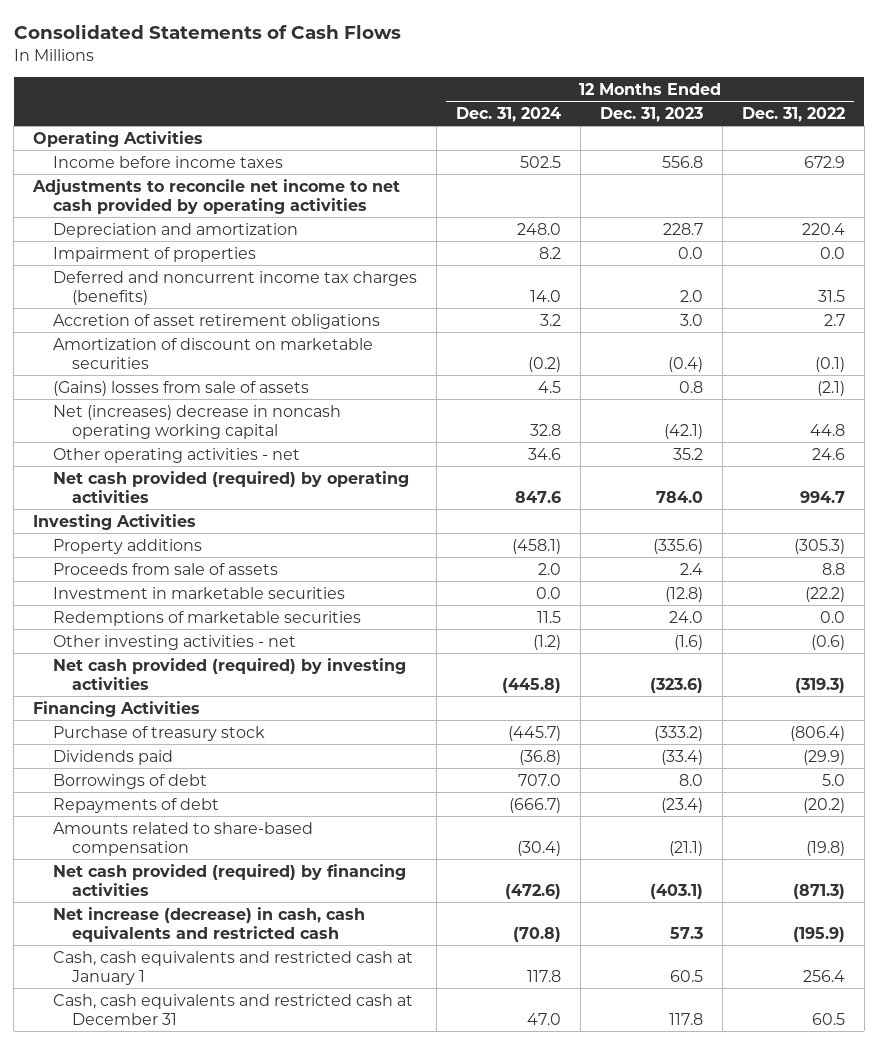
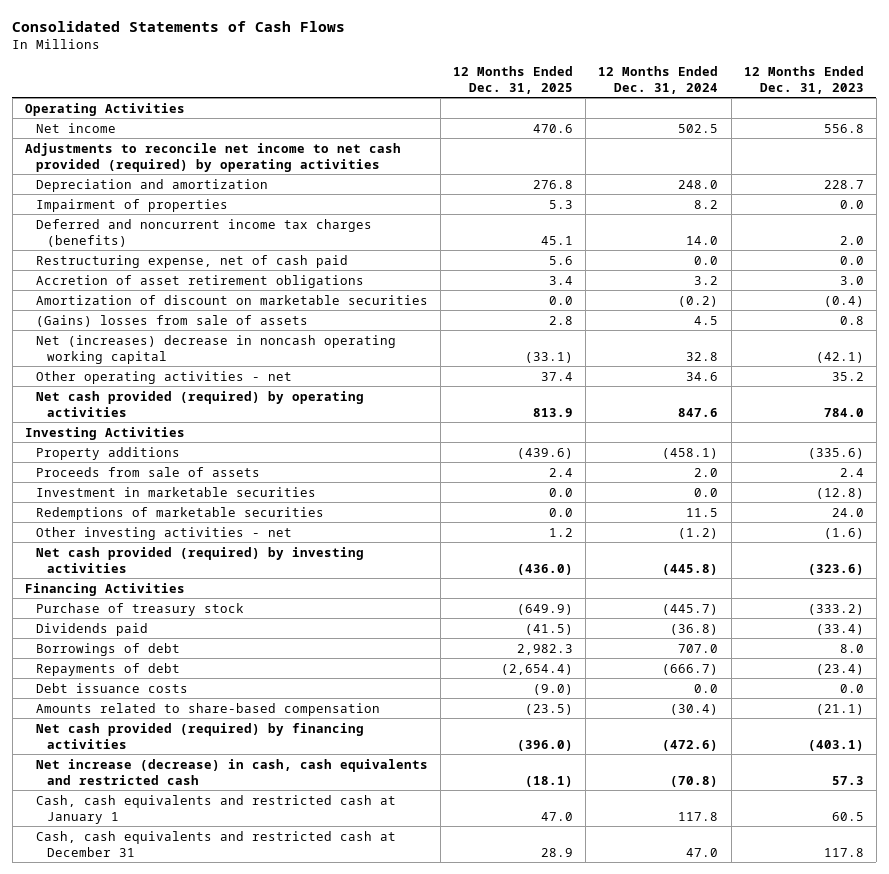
[741,106,845,122] Dec. 31, 2022 -> none
none -> [453,65,574,94] 12 Months Ended Dec. 31, 2025
[52,155,283,168] Income before income taxes -> [35,122,116,133] Net income
[32,178,401,214] Adjustments to reconcile net income to net cash provided by operating activities -> [25,142,402,172] Adjustments to reconcile net income to net cash provided (required) by operating activities
none -> [35,254,348,268] Restructuring expense, net of cash paid
none -> [35,682,188,693] Debt issuance costs

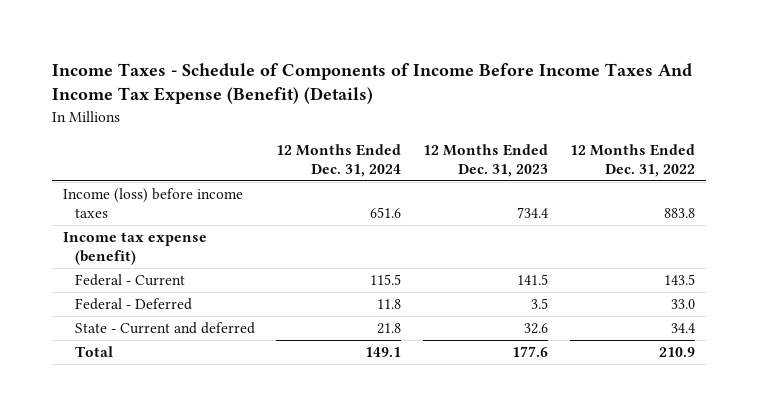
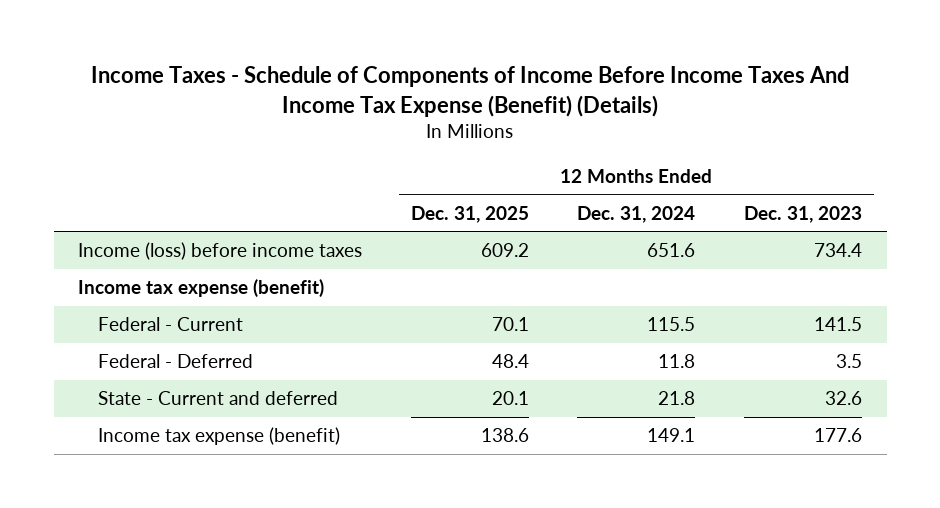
[570,143,696,177] 12 Months Ended Dec. 31, 2022 -> none
none -> [410,205,529,223] Dec. 31, 2025
[74,346,113,358] Total -> [98,427,341,446] Income tax expense (benefit)

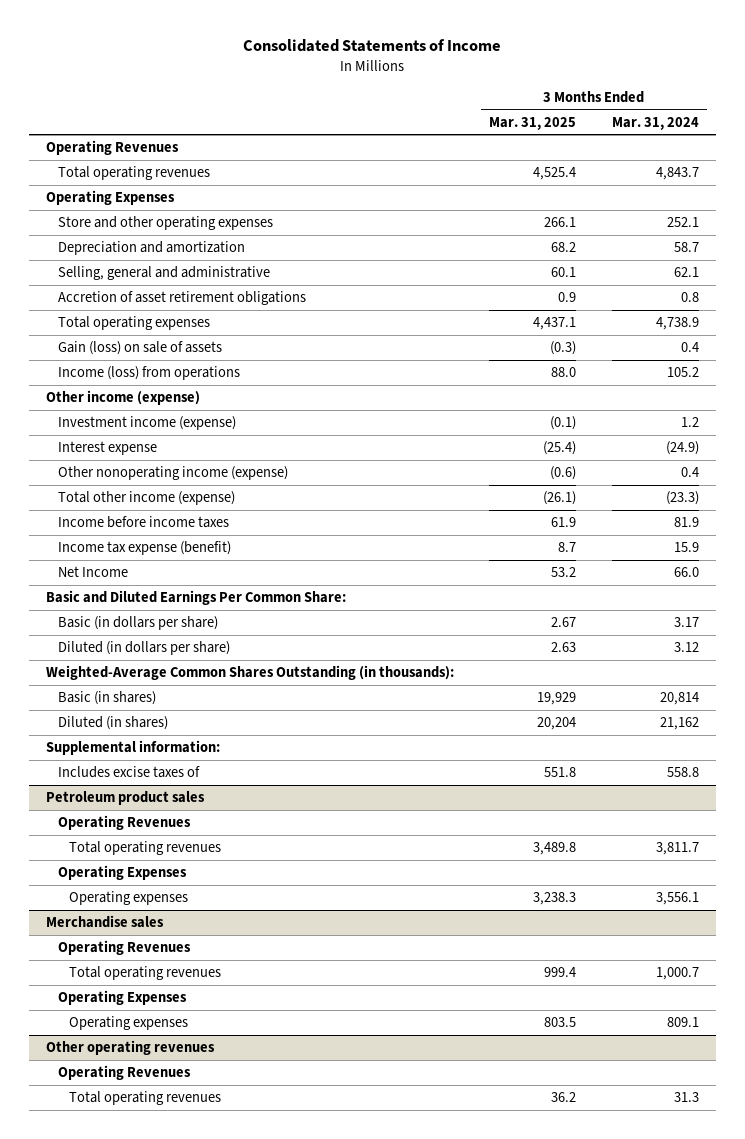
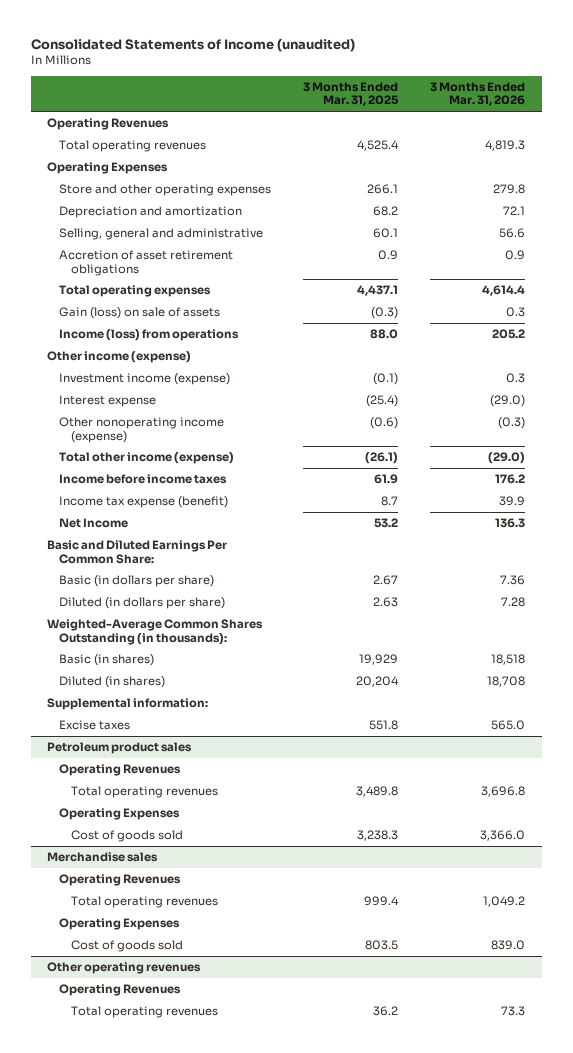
[243,39,502,53] Consolidated Statements of Income -> [31,37,356,52] Consolidated Statements of Income (unaudited)
[611,116,699,130] Mar. 31, 2024 -> none
none -> [430,81,526,107] 3 Months Ended Mar. 31, 2026
[57,766,200,779] Includes excise taxes of -> [59,720,131,731] Excise taxes
[69,891,189,906] Operating expenses -> [71,830,184,843] Cost of goods sold
[69,1016,189,1031] Operating expenses -> [71,940,184,953] Cost of goods sold

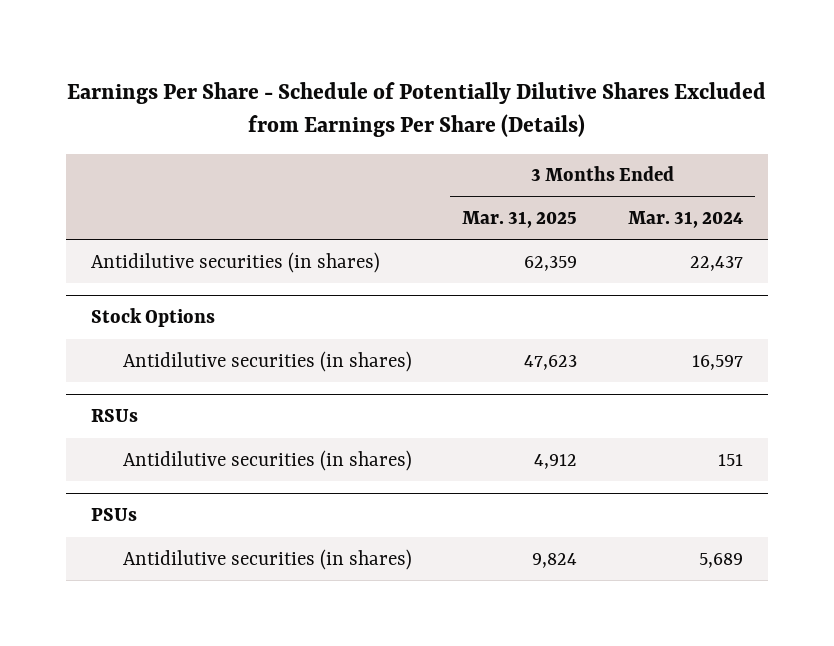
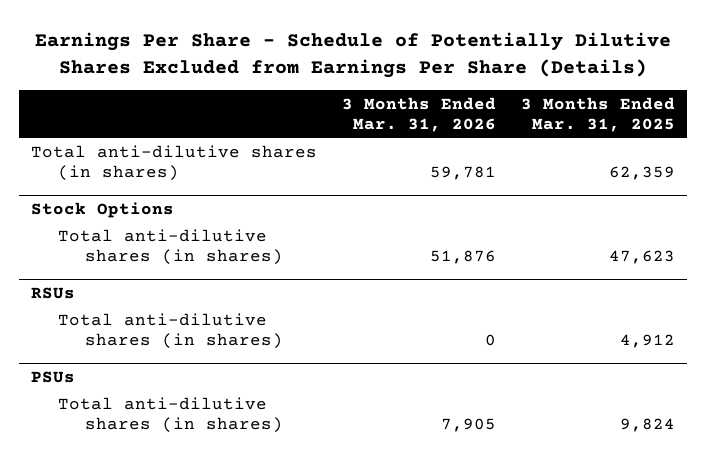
[627,211,743,229] Mar. 31, 2024 -> none
none -> [341,96,496,132] 3 Months Ended Mar. 31, 2026
[90,251,380,273] Antidilutive securities (in shares) -> [30,144,317,181] Total anti-dilutive shares (in shares)
[123,350,413,372] Antidilutive securities (in shares) -> [57,228,283,265] Total anti-dilutive shares (in shares)
[123,449,413,471] Antidilutive securities (in shares) -> [57,312,283,349] Total anti-dilutive shares (in shares)
[123,548,413,570] Antidilutive securities (in shares) -> [57,396,283,433] Total anti-dilutive shares (in shares)

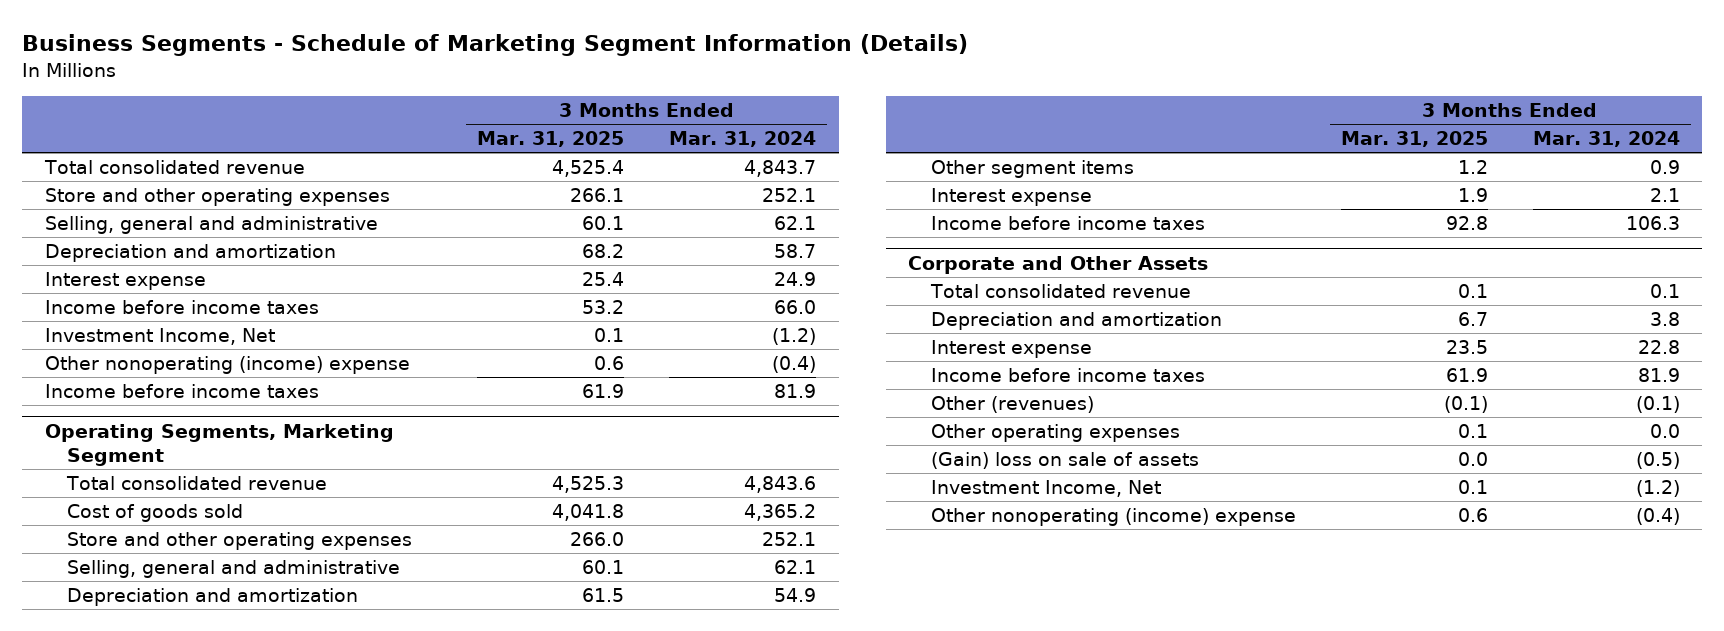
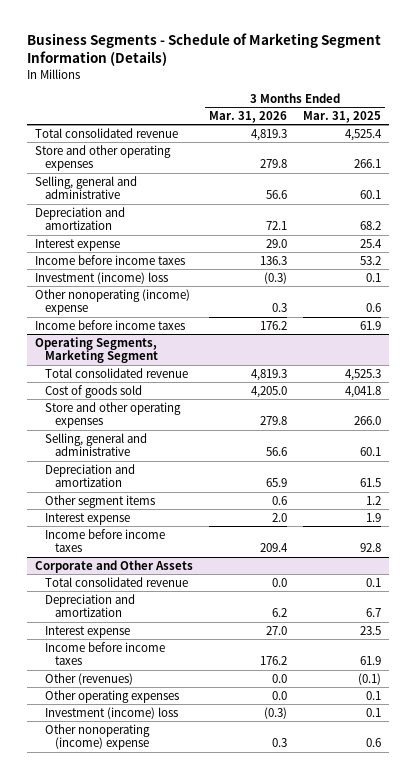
[669,131,817,148] Mar. 31, 2024 -> none
none -> [209,110,288,123] Mar. 31, 2026
[44,328,275,346] Investment Income, Net -> [35,271,169,284] Investment (income) loss
[930,452,1199,470] (Gain) loss on sale of assets -> none
[930,480,1161,498] Investment Income, Net -> [45,706,179,719] Investment (income) loss

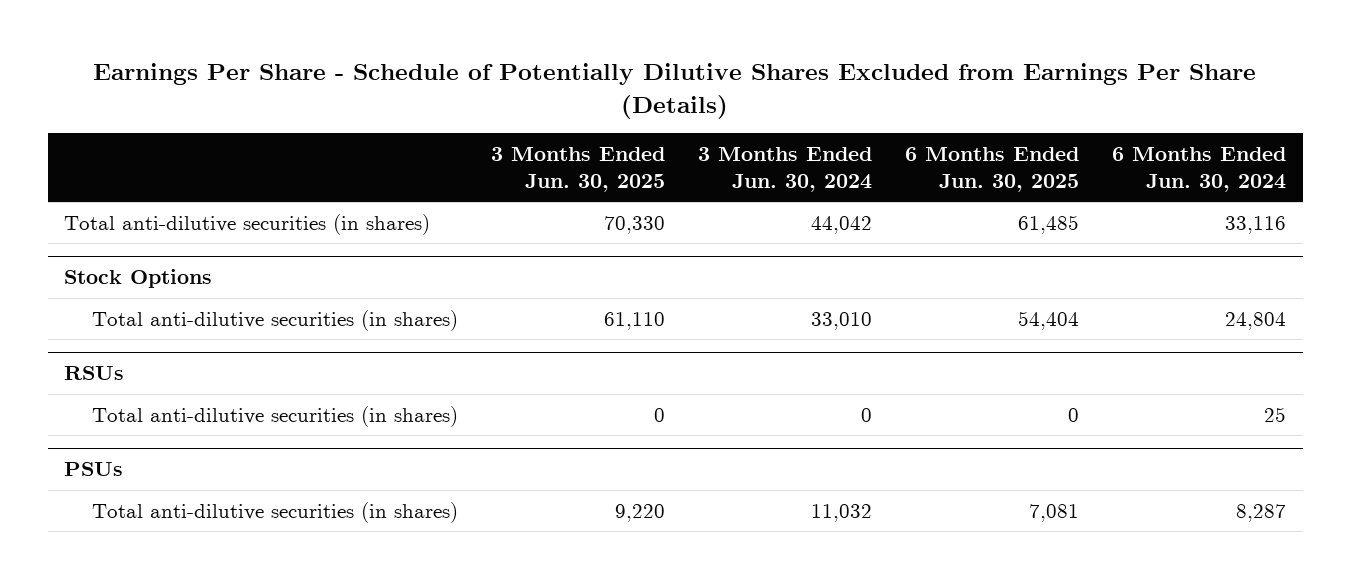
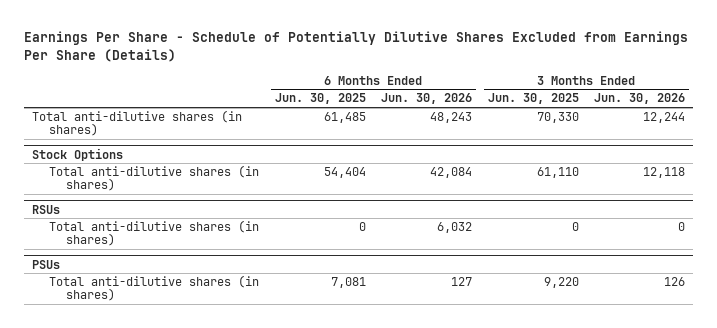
[697,147,872,192] 3 Months Ended Jun. 30, 2024 -> none
[1111,147,1286,192] 6 Months Ended Jun. 30, 2024 -> none
none -> [381,93,473,105] Jun. 30, 2026
none -> [594,93,686,105] Jun. 30, 2026
[64,213,431,235] Total anti-dilutive securities (in shares) -> [32,110,243,137] Total anti-dilutive shares (in shares)
[91,309,458,331] Total anti-dilutive securities (in shares) -> [49,165,260,192] Total anti-dilutive shares (in shares)
[91,405,458,427] Total anti-dilutive securities (in shares) -> [49,220,260,247] Total anti-dilutive shares (in shares)
[91,501,458,523] Total anti-dilutive securities (in shares) -> [49,275,260,302] Total anti-dilutive shares (in shares)

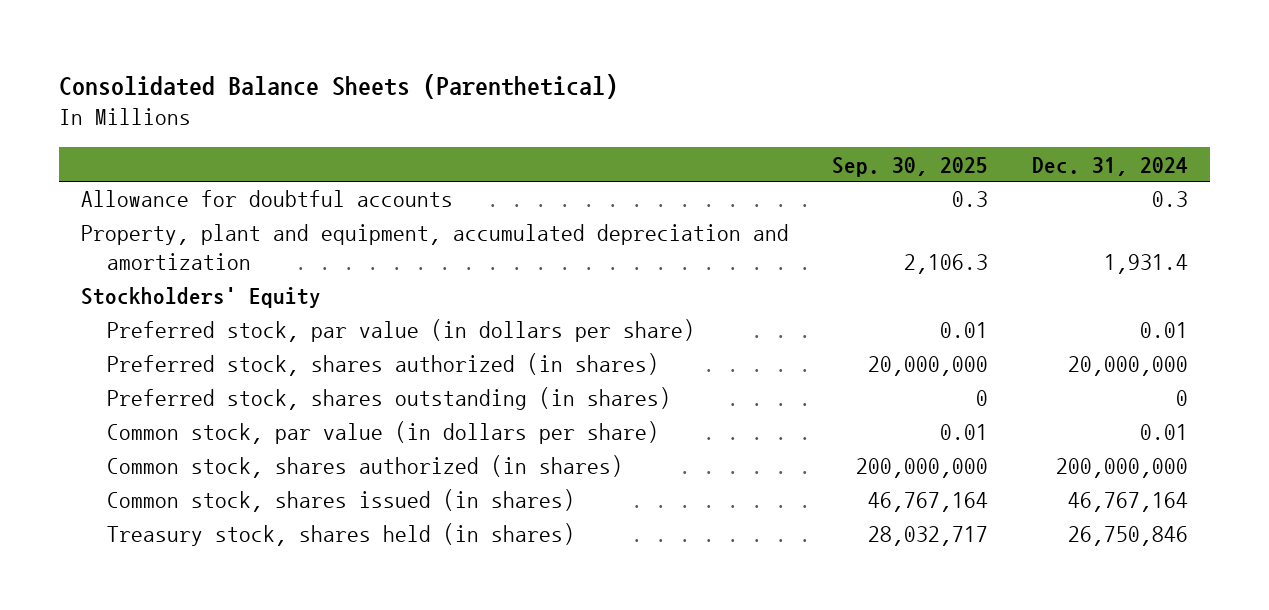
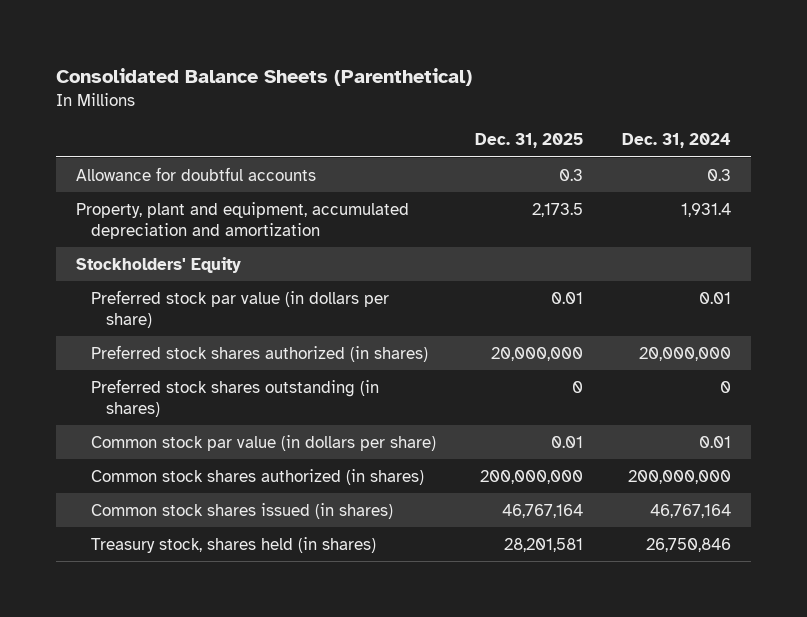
[832,156,989,177] Sep. 30, 2025 -> none
none -> [475,133,584,149] Dec. 31, 2025
[106,319,695,343] Preferred stock, par value (in dollars per share) -> [91,289,390,329] Preferred stock par value (in dollars per share)
[106,353,659,377] Preferred stock, shares authorized (in shares) -> [91,344,429,362] Preferred stock shares authorized (in shares)
[106,387,671,411] Preferred stock, shares outstanding (in shares) -> [91,378,380,418] Preferred stock shares outstanding (in shares)
[106,421,659,445] Common stock, par value (in dollars per share) -> [91,434,437,451] Common stock par value (in dollars per share)
[106,455,623,479] Common stock, shares authorized (in shares) -> [91,468,425,485] Common stock shares authorized (in shares)
[106,489,575,513] Common stock, shares issued (in shares) -> [91,502,394,519] Common stock shares issued (in shares)

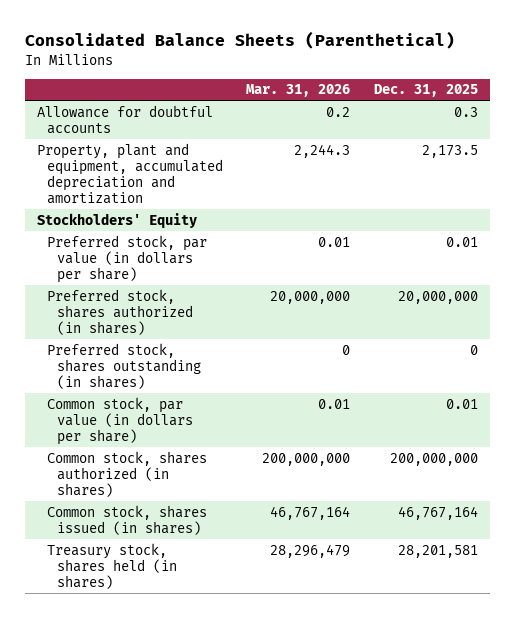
[622,133,732,149] Dec. 31, 2024 -> none
none -> [246,84,351,98] Mar. 31, 2026
[91,289,390,329] Preferred stock par value (in dollars per share) -> [46,234,207,283] Preferred stock, par value (in dollars per share)
[91,344,429,362] Preferred stock shares authorized (in shares) -> [46,288,193,335] Preferred stock, shares authorized (in shares)
[91,378,380,418] Preferred stock shares outstanding (in shares) -> [46,342,201,389] Preferred stock, shares outstanding (in shares)
[91,434,437,451] Common stock par value (in dollars per share) -> [46,396,193,445] Common stock, par value (in dollars per share)
[91,468,425,485] Common stock shares authorized (in shares) -> [46,450,207,497] Common stock, shares authorized (in shares)
[91,502,394,519] Common stock shares issued (in shares) -> [46,504,207,535] Common stock, shares issued (in shares)

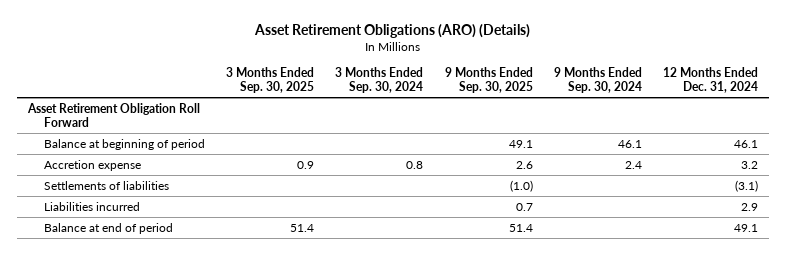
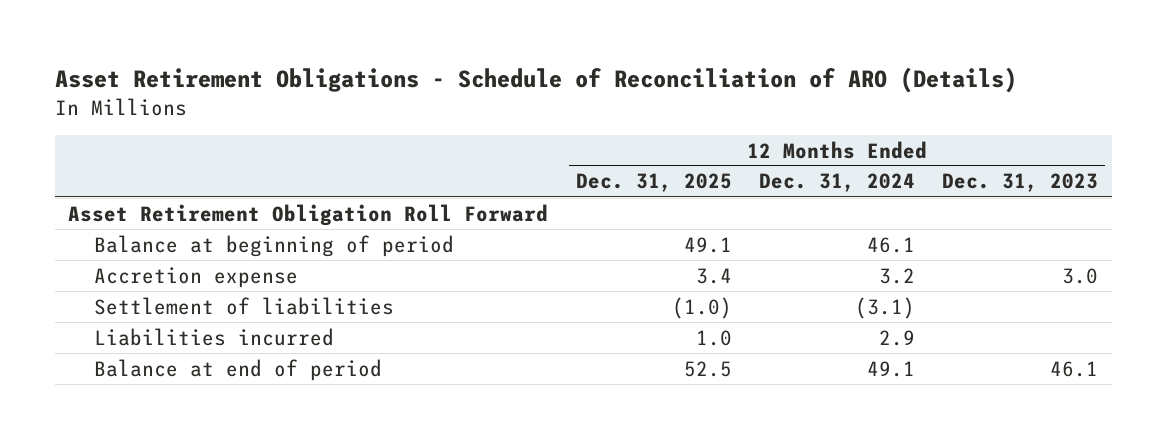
[254,24,531,39] Asset Retirement Obligations (ARO) (Details) -> [54,66,1017,93] Asset Retirement Obligations - Schedule of Reconciliation of ARO (Details)
[226,66,315,94] 3 Months Ended Sep. 30, 2025 -> none
[335,66,424,94] 3 Months Ended Sep. 30, 2024 -> none
[444,66,533,94] 9 Months Ended Sep. 30, 2025 -> none
[554,66,643,94] 9 Months Ended Sep. 30, 2024 -> none
none -> [575,173,732,193] Dec. 31, 2025
none -> [942,173,1099,193] Dec. 31, 2023
[43,180,169,190] Settlements of liabilities -> [93,296,394,315] Settlement of liabilities

